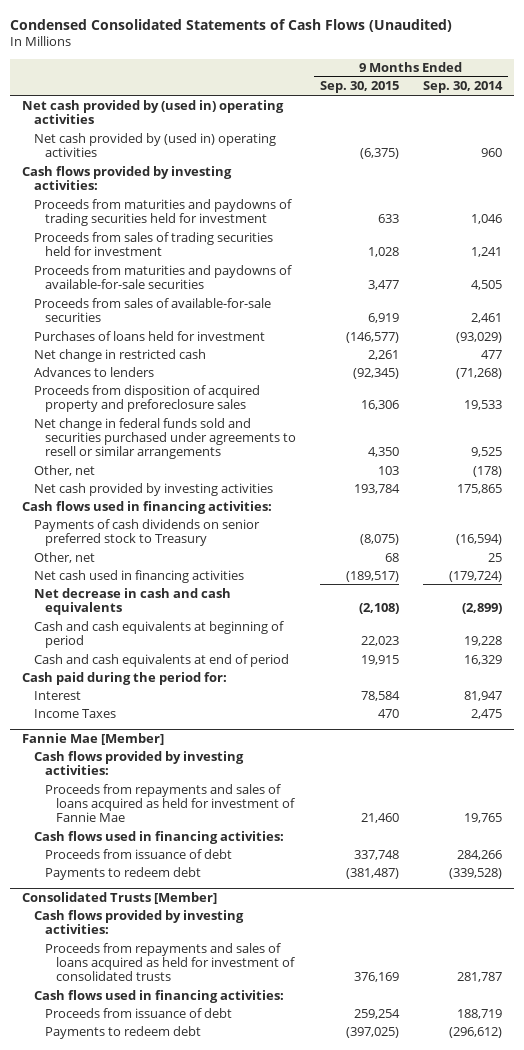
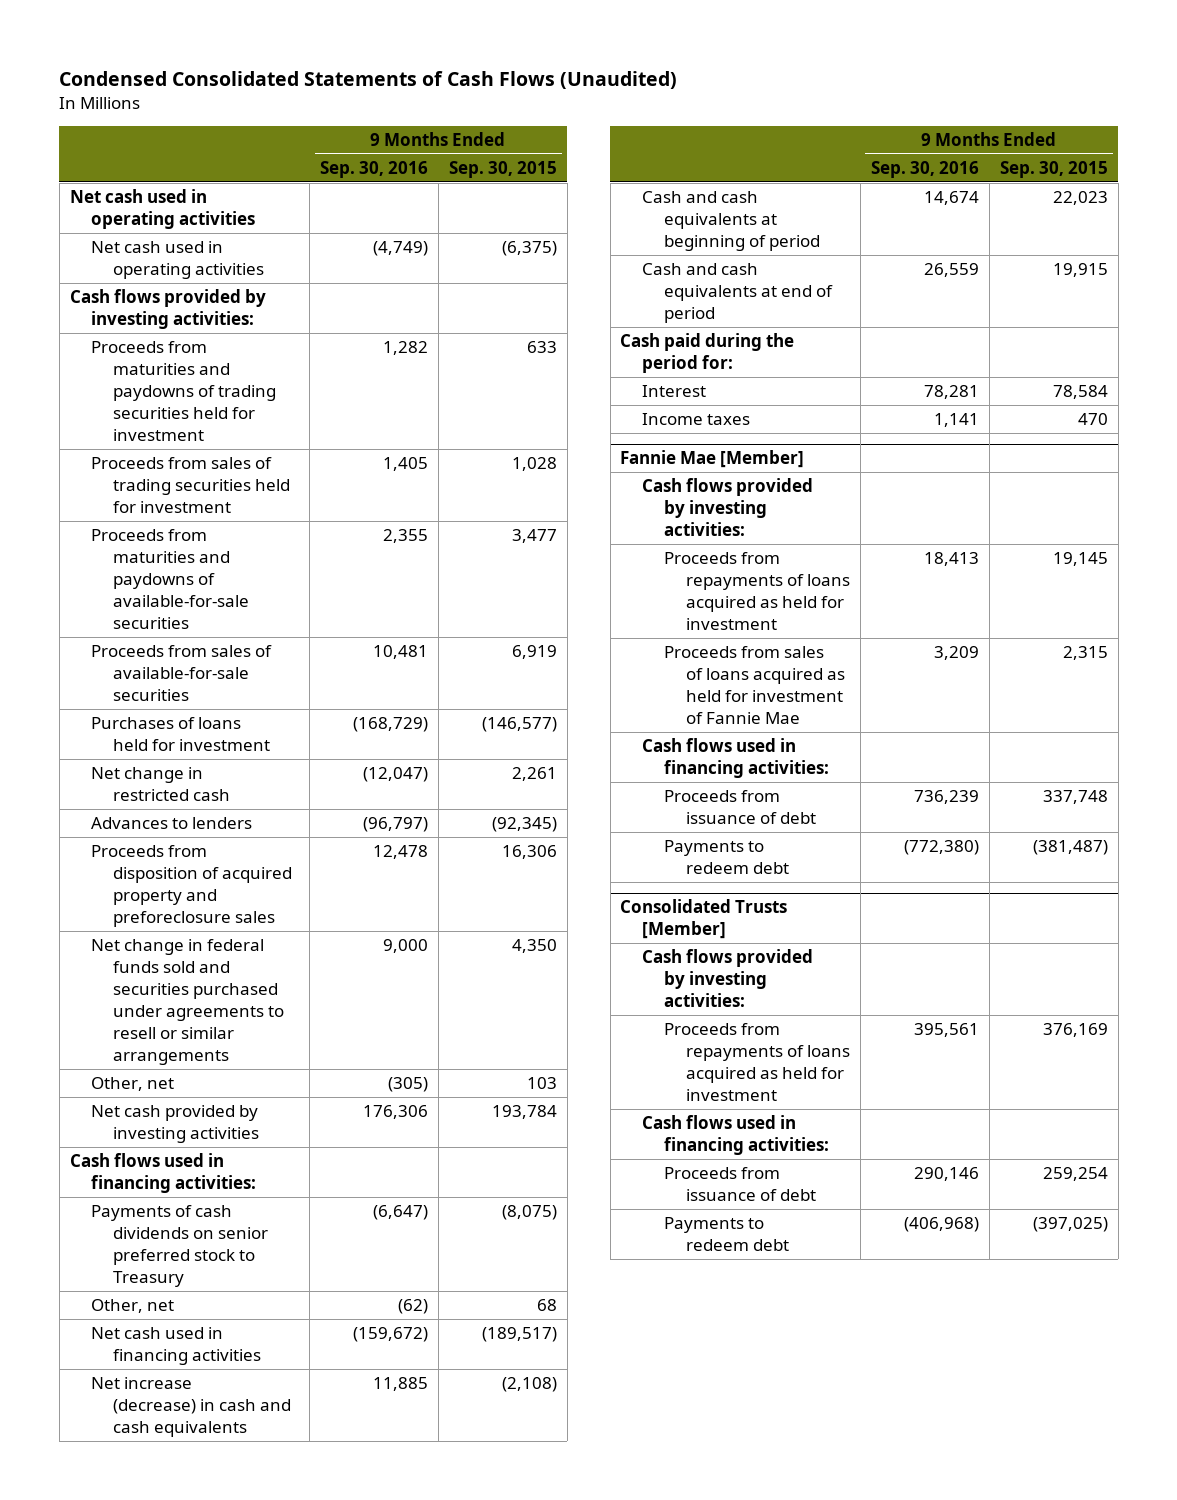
[422,81,503,94] Sep. 30, 2014 -> none
none -> [319,161,428,179] Sep. 30, 2016
[22,99,285,124] Net cash provided by (used in) operating activities -> [69,189,256,230] Net cash used in operating activities
[33,132,276,157] Net cash provided by (used in) operating activities -> [91,241,265,280] Net cash used in operating activities
[33,587,231,615] Net decrease in cash and cash equivalents -> [91,1377,292,1438] Net increase (decrease) in cash and cash equivalents
[33,708,116,718] Income Taxes -> [642,413,751,426] Income taxes
none -> [664,552,850,631] Proceeds from repayments of loans acquired as held for investment
[44,783,296,823] Proceeds from repayments and sales of loans acquired as held for investment of Fannie Mae -> [664,646,845,725] Proceeds from sales of loans acquired as held for investment of Fannie Mae
[360,813,399,824] 21,460 -> [1062,646,1108,661] 2,315
[44,942,296,982] Proceeds from repayments and sales of loans acquired as held for investment of consolidated trusts -> [664,1023,850,1102] Proceeds from repayments of loans acquired as held for investment

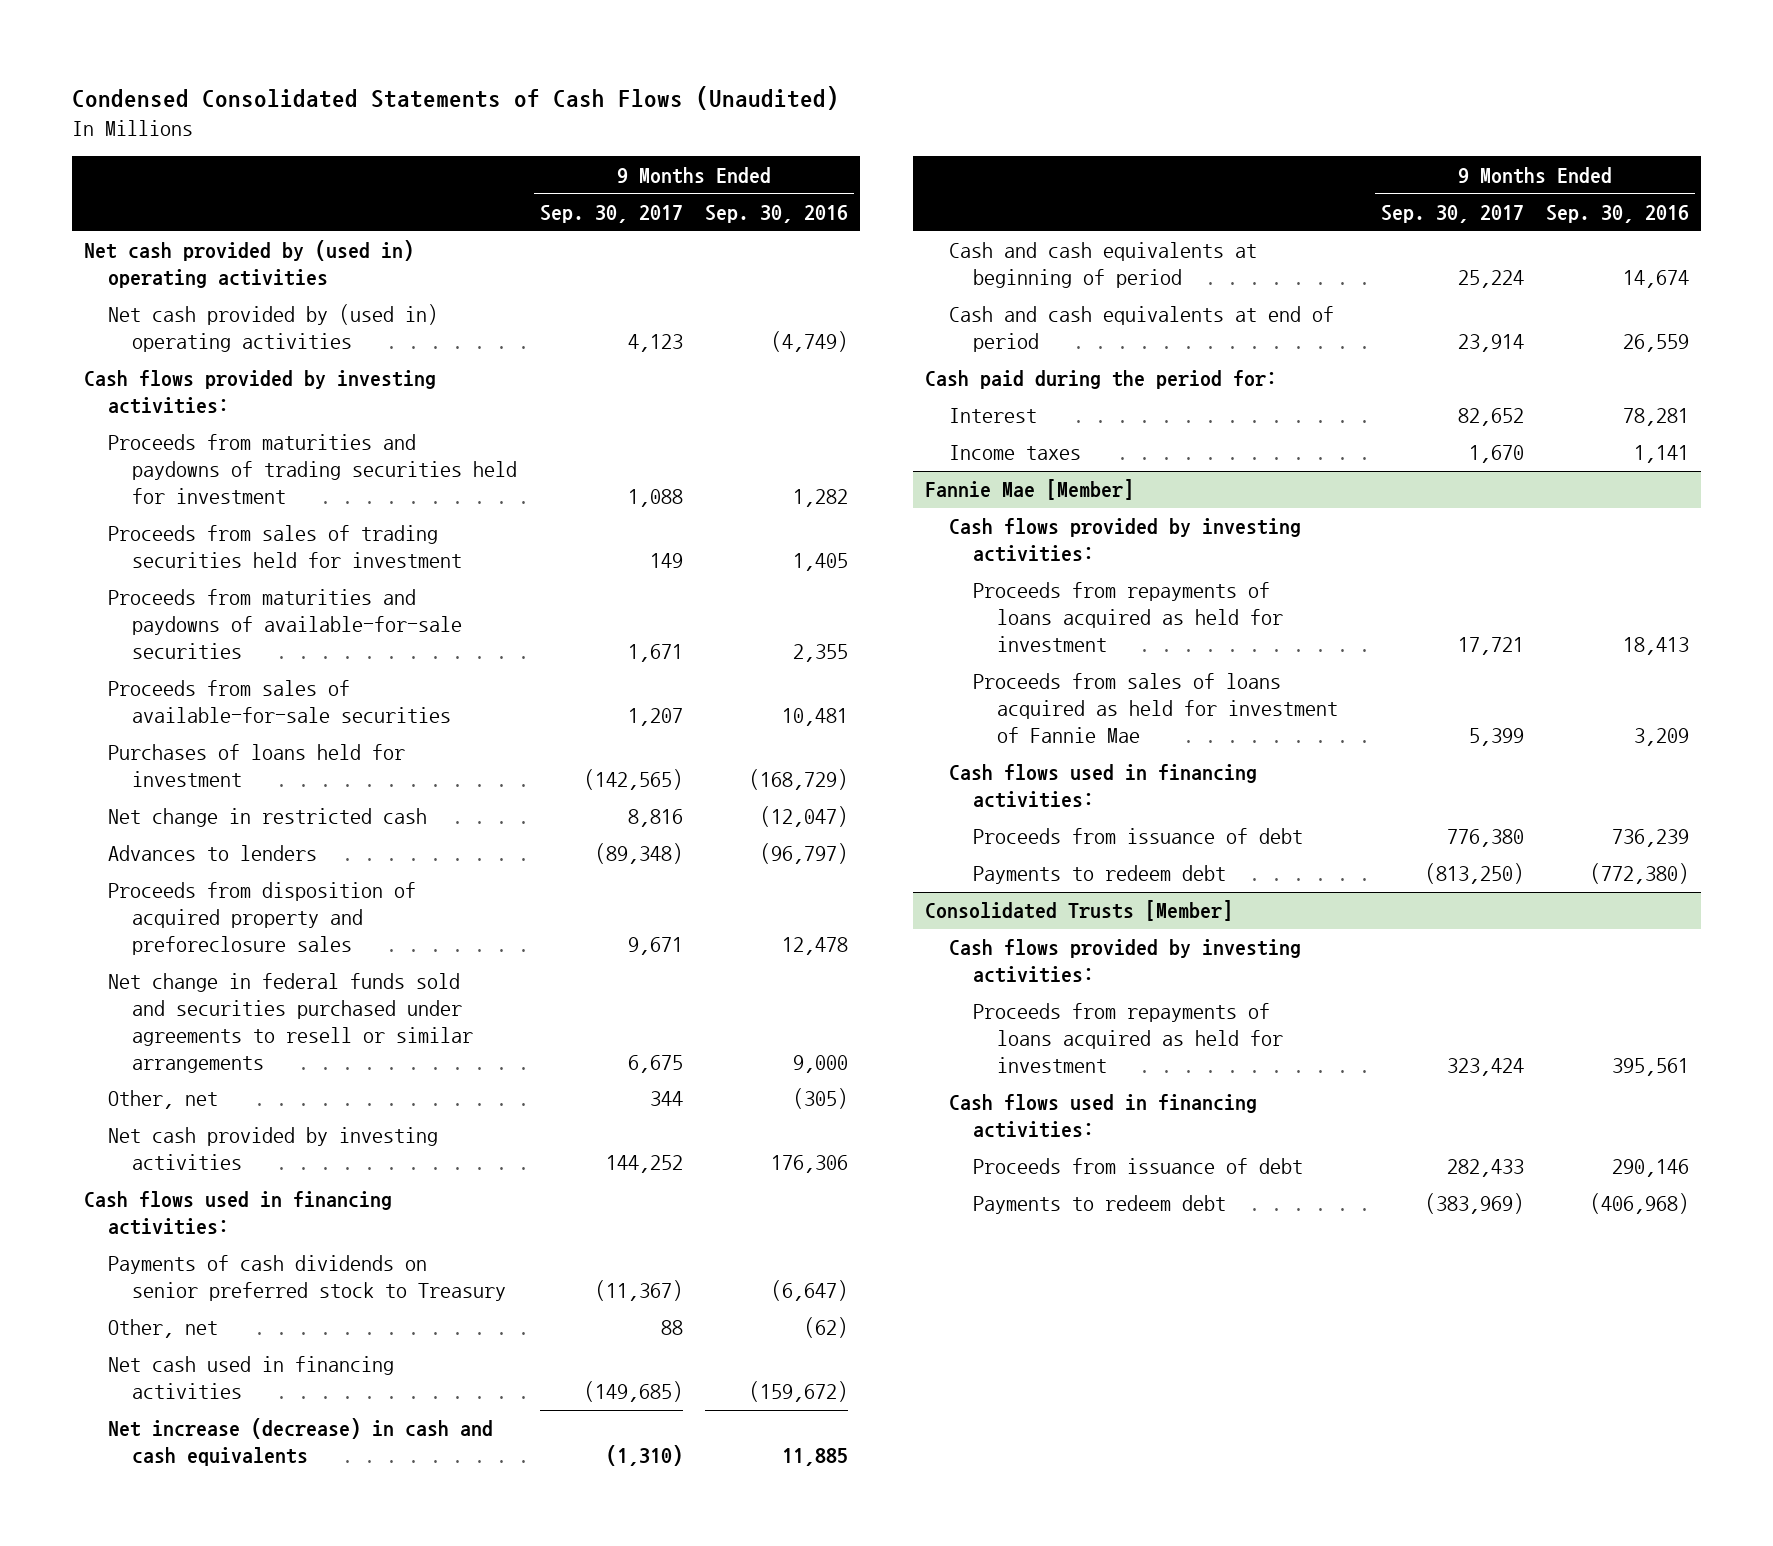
[448,161,557,179] Sep. 30, 2015 -> none
none -> [539,205,683,224] Sep. 30, 2017
[69,189,256,230] Net cash used in operating activities -> [83,240,414,289] Net cash provided by (used in) operating activities
[91,241,265,280] Net cash used in operating activities -> [107,304,438,353] Net cash provided by (used in) operating activities

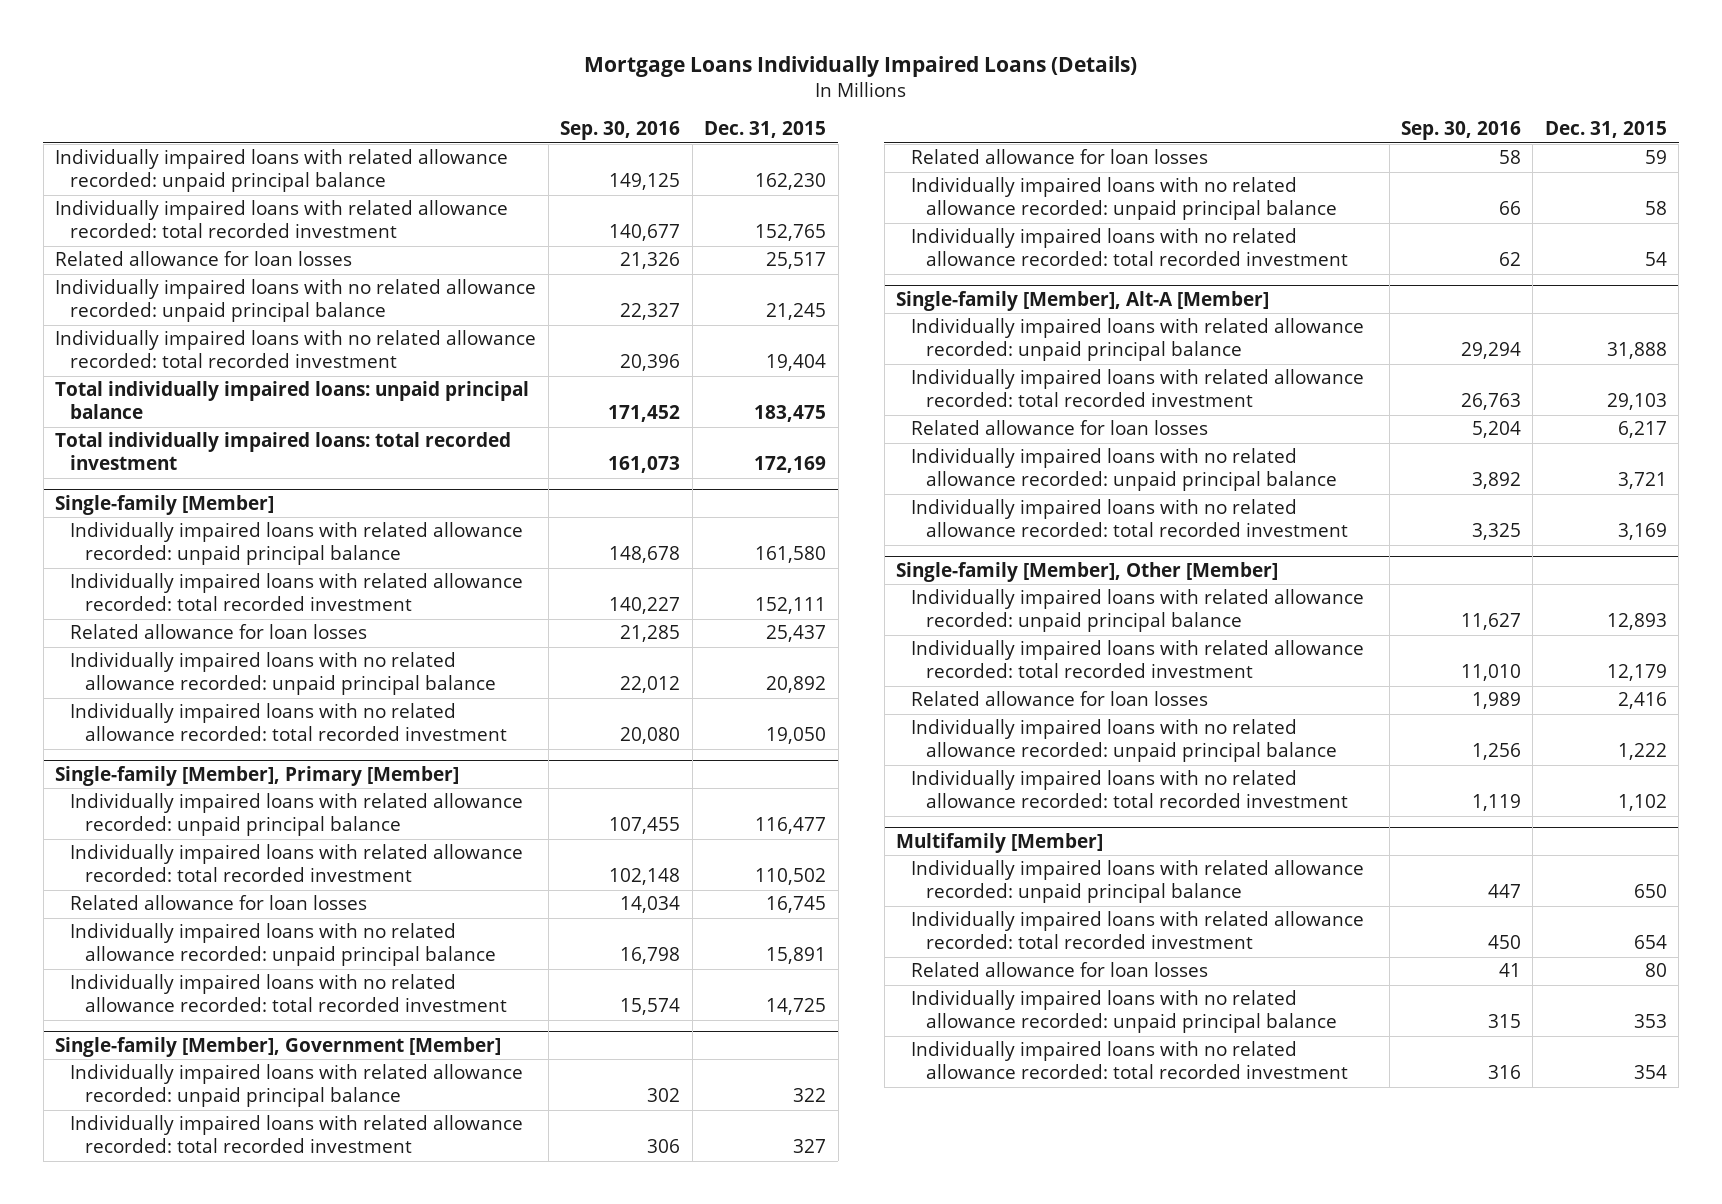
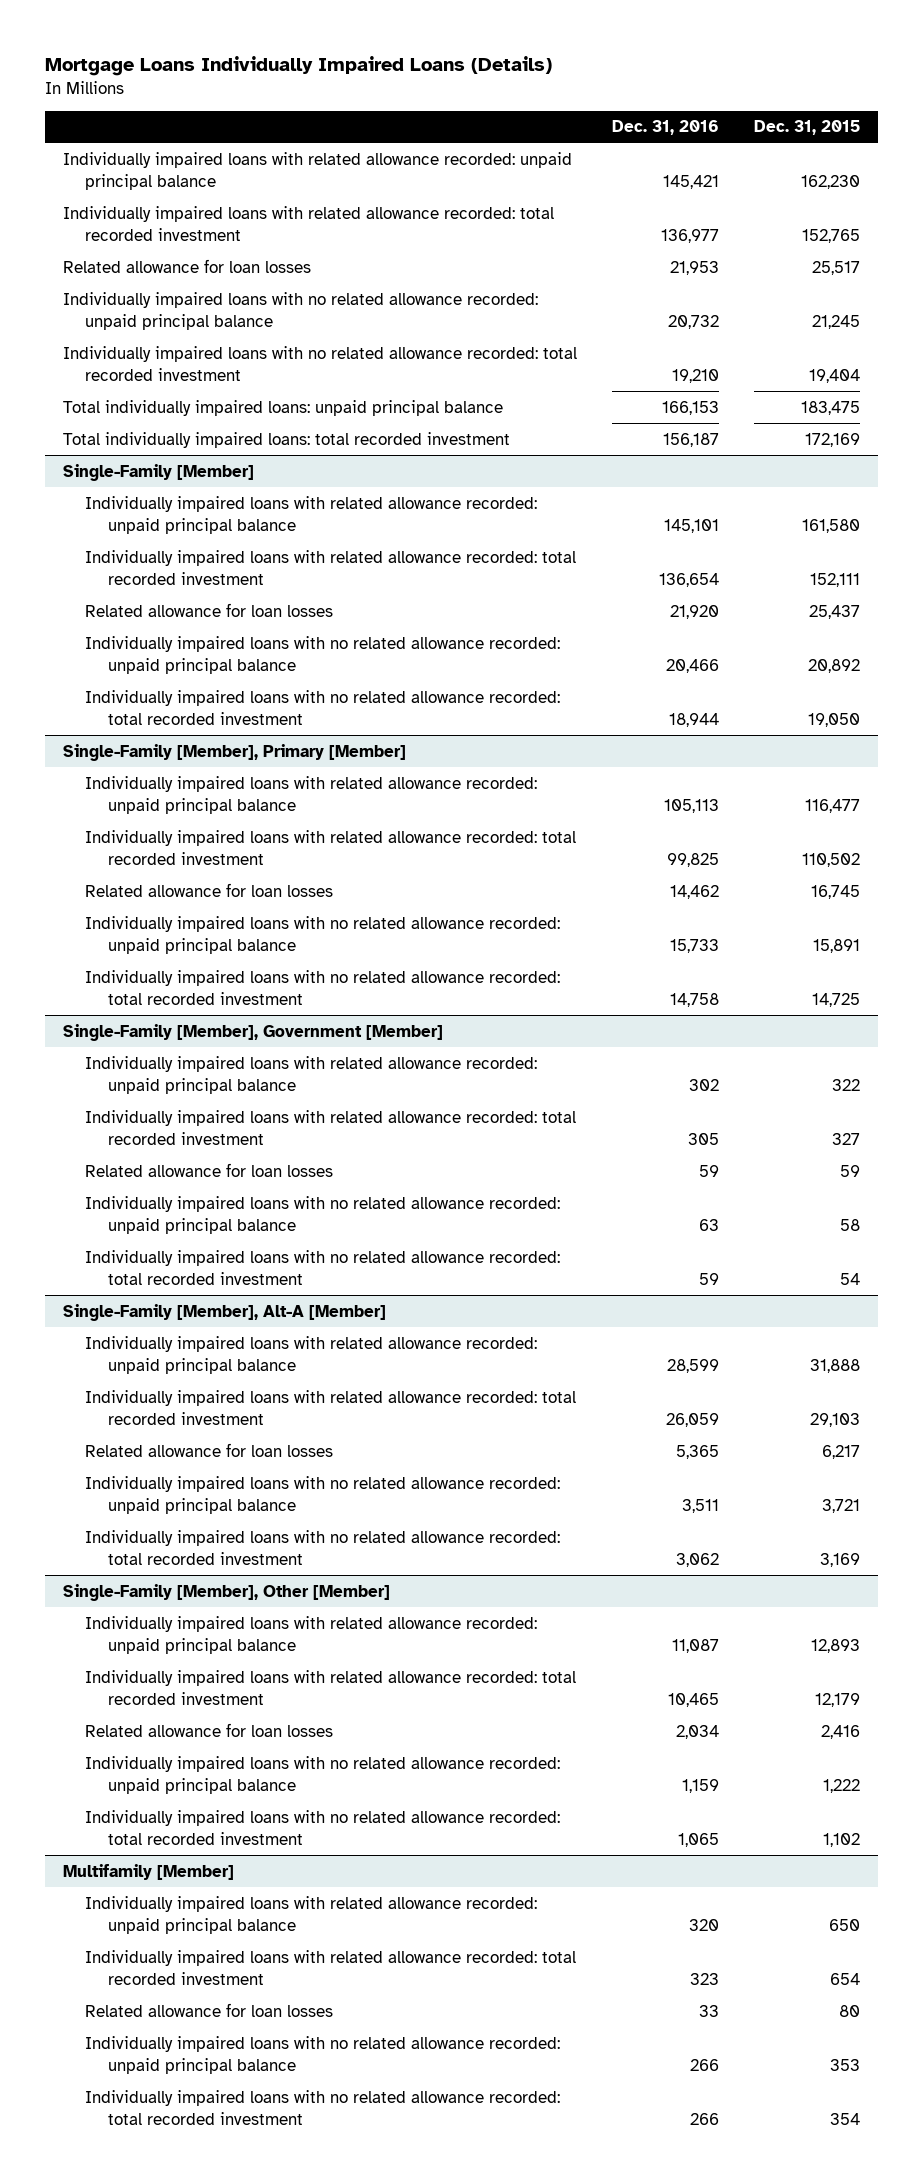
[560,121,681,141] Sep. 30, 2016 -> none
none -> [611,120,719,136] Dec. 31, 2016
[55,494,275,515] Single-family [Member] -> [62,463,254,481] Single-Family [Member]
[55,765,460,786] Single-family [Member], Primary [Member] -> [62,743,406,761] Single-Family [Member], Primary [Member]
[55,1036,502,1057] Single-family [Member], Government [Member] -> [62,1023,443,1041] Single-Family [Member], Government [Member]
[896,290,1270,311] Single-family [Member], Alt-A [Member] -> [62,1303,386,1321] Single-Family [Member], Alt-A [Member]
[896,561,1279,582] Single-family [Member], Other [Member] -> [62,1583,390,1601] Single-Family [Member], Other [Member]

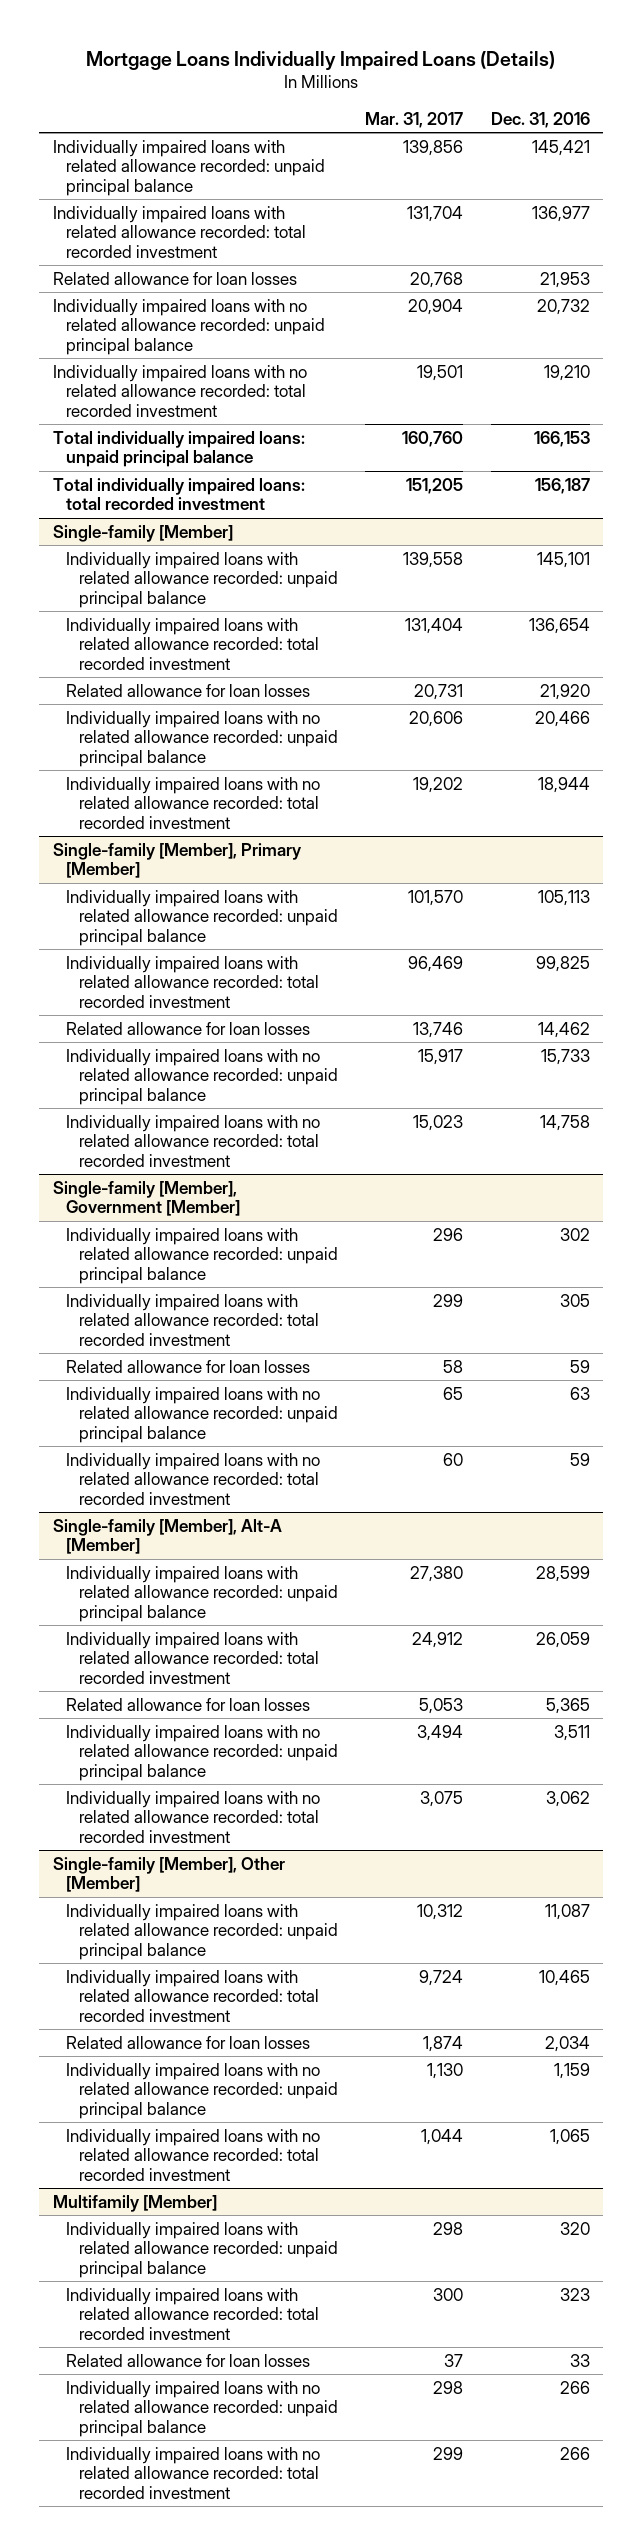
[754,120,861,136] Dec. 31, 2015 -> none
none -> [365,112,464,129] Mar. 31, 2017
[62,463,254,481] Single-Family [Member] -> [52,524,233,542] Single-family [Member]
[62,743,406,761] Single-Family [Member], Primary [Member] -> [52,842,302,879] Single-family [Member], Primary [Member]
[62,1023,443,1041] Single-Family [Member], Government [Member] -> [52,1180,240,1217] Single-family [Member], Government [Member]
[62,1303,386,1321] Single-Family [Member], Alt-A [Member] -> [52,1518,282,1555] Single-family [Member], Alt-A [Member]
[62,1583,390,1601] Single-Family [Member], Other [Member] -> [52,1856,285,1893] Single-family [Member], Other [Member]

